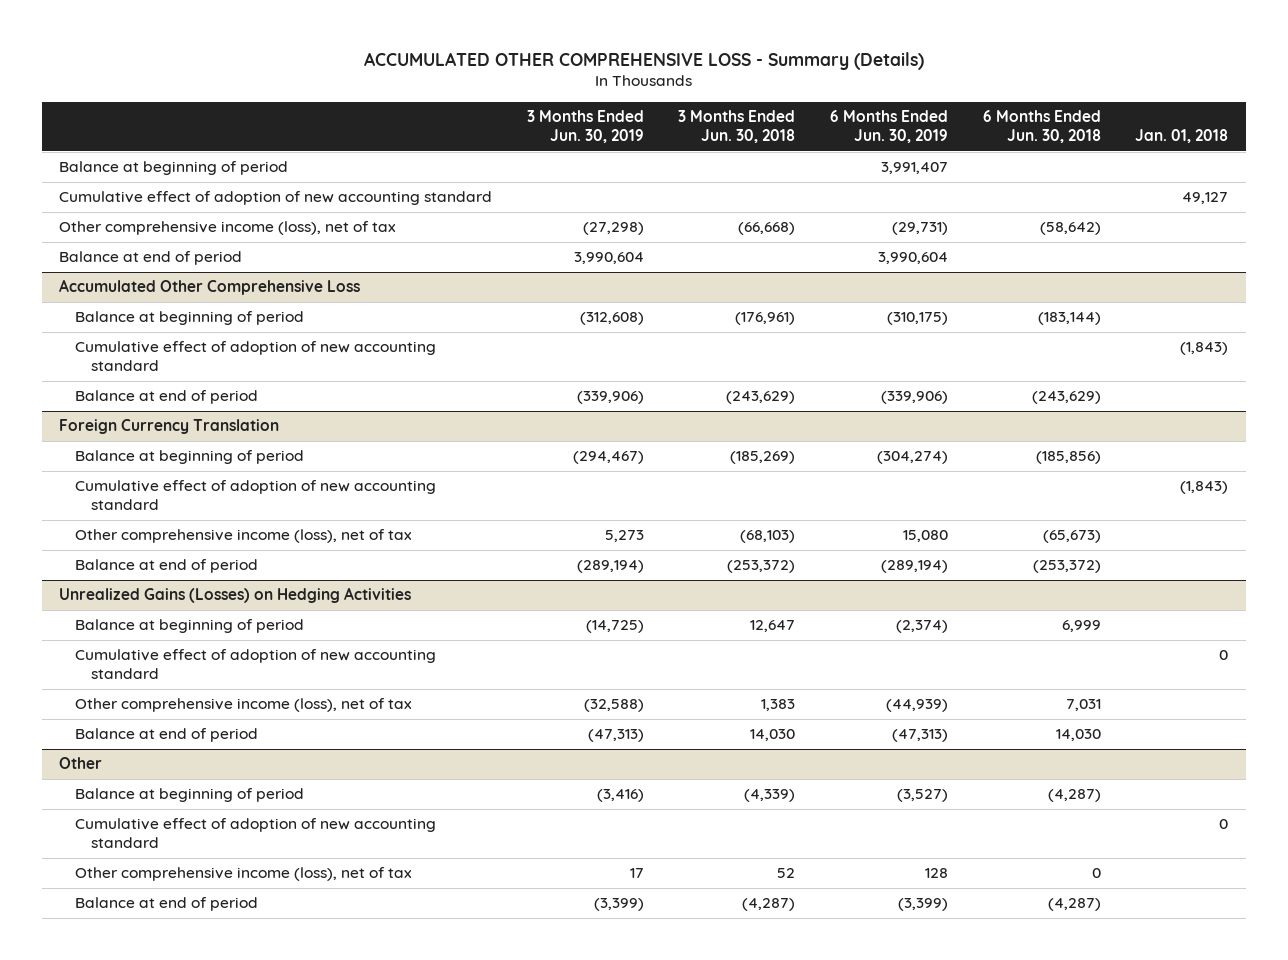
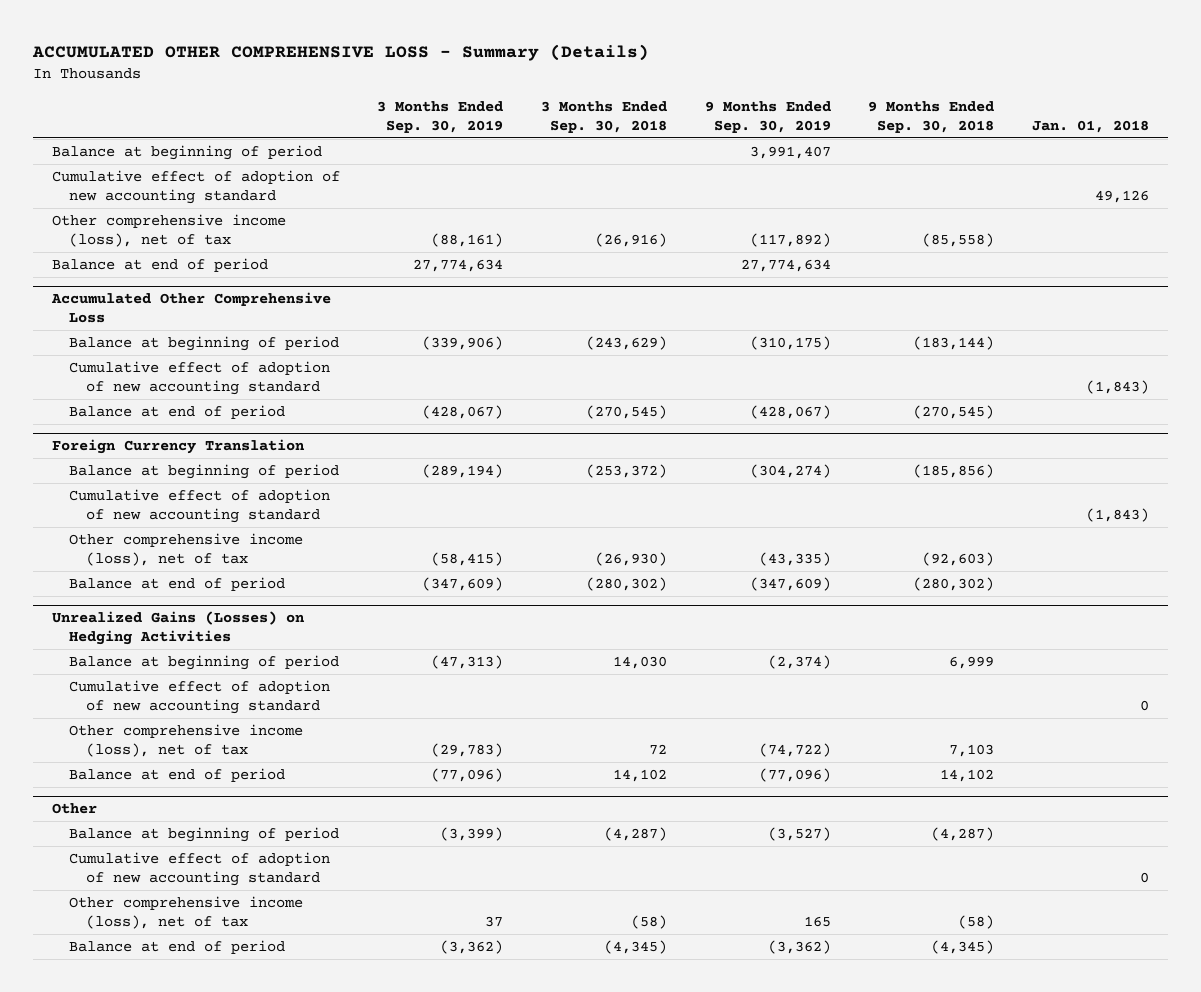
[526,110,644,144] 3 Months Ended Jun. 30, 2019 -> none
[678,110,796,144] 3 Months Ended Jun. 30, 2018 -> none
[830,110,949,144] 6 Months Ended Jun. 30, 2019 -> none
[982,110,1101,144] 6 Months Ended Jun. 30, 2018 -> none
none -> [377,101,504,133] 3 Months Ended Sep. 30, 2019
none -> [541,101,668,133] 3 Months Ended Sep. 30, 2018
none -> [704,101,831,133] 9 Months Ended Sep. 30, 2019
none -> [868,101,995,133] 9 Months Ended Sep. 30, 2018
[1182,192,1229,205] 49,127 -> [1095,189,1150,203] 49,126

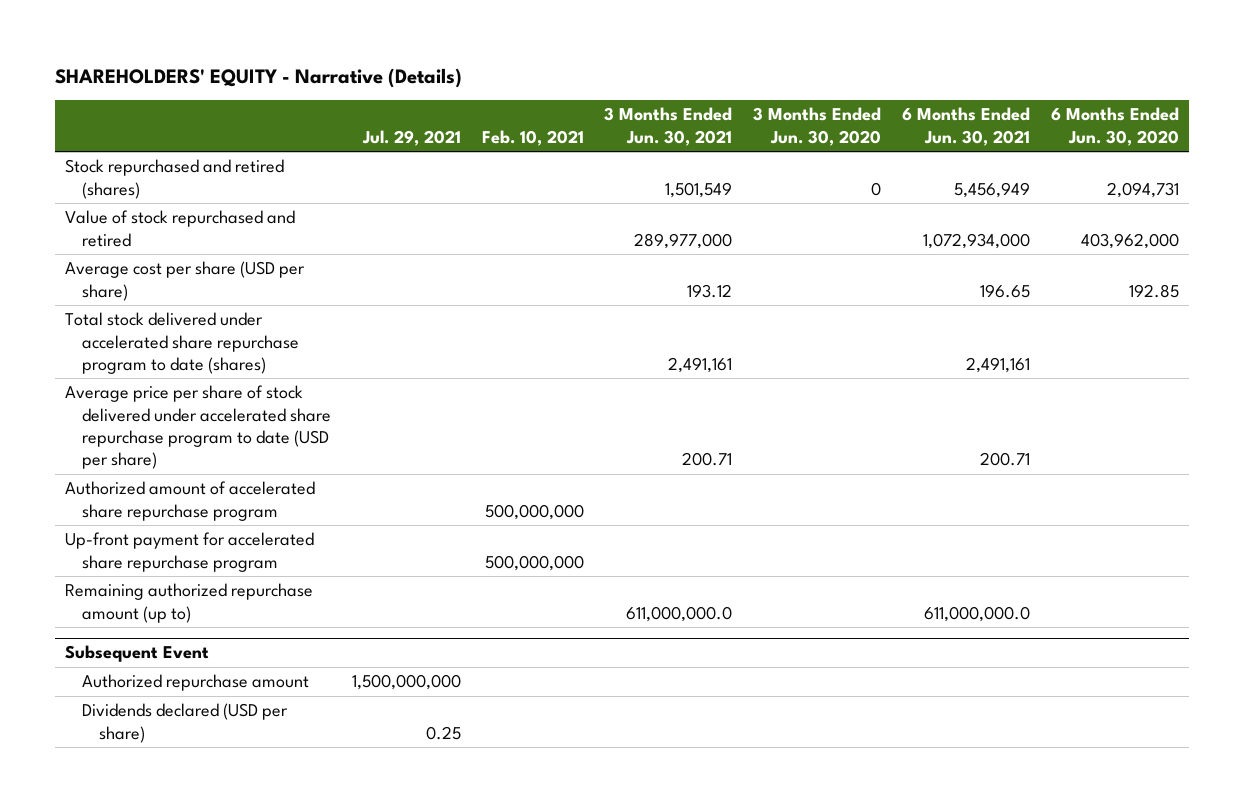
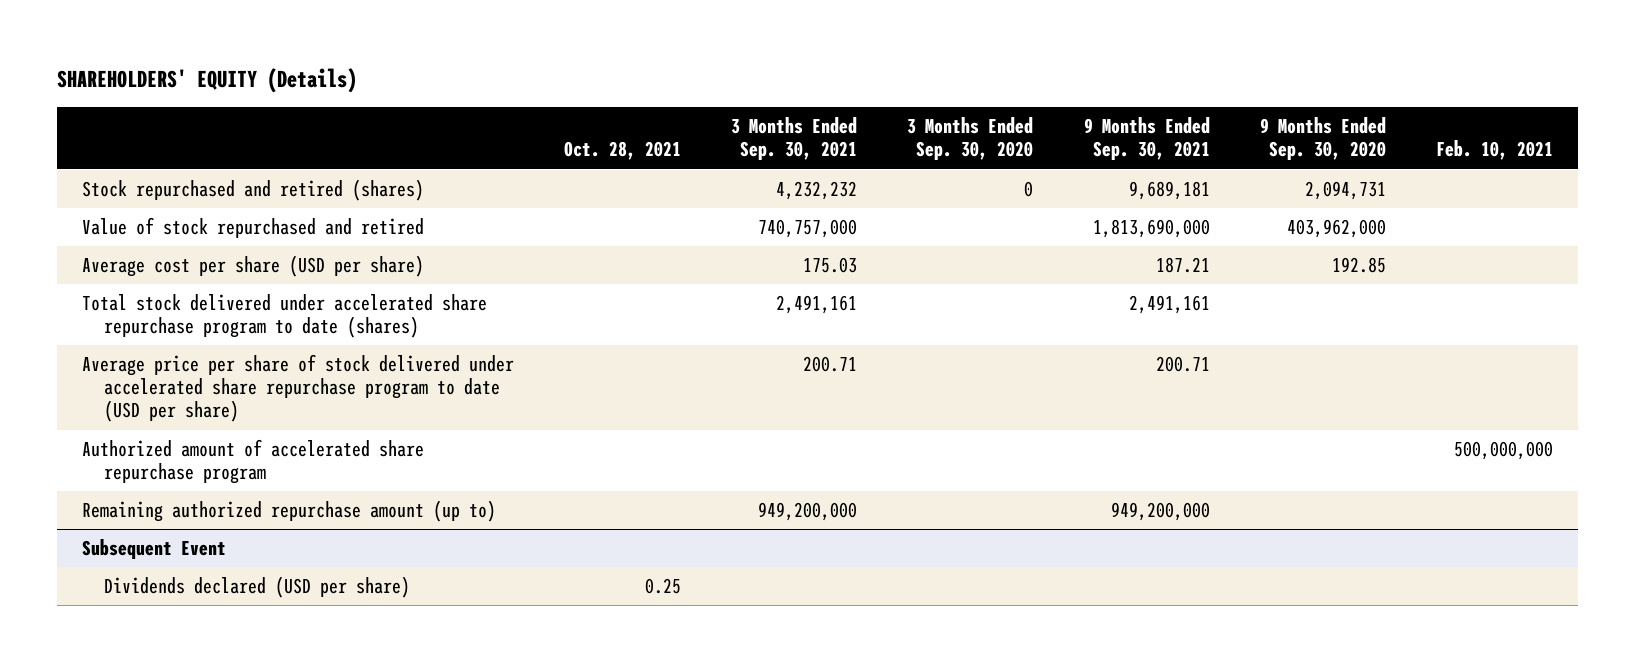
[54,67,462,88] SHAREHOLDERS' EQUITY - Narrative (Details) -> [56,68,357,94] SHAREHOLDERS' EQUITY (Details)
[361,129,461,146] Jul. 29, 2021 -> none
[604,107,733,146] 3 Months Ended Jun. 30, 2021 -> none
[753,107,882,146] 3 Months Ended Jun. 30, 2020 -> none
[901,107,1030,146] 6 Months Ended Jun. 30, 2021 -> none
[1050,107,1179,146] 6 Months Ended Jun. 30, 2020 -> none
none -> [563,141,681,161] Oct. 28, 2021
none -> [731,117,858,161] 3 Months Ended Sep. 30, 2021
none -> [907,117,1034,161] 3 Months Ended Sep. 30, 2020
none -> [1083,117,1210,161] 9 Months Ended Sep. 30, 2021
none -> [1259,117,1386,161] 9 Months Ended Sep. 30, 2020
[65,532,315,572] Up-front payment for accelerated share repurchase program -> none
[82,674,310,692] Authorized repurchase amount -> none

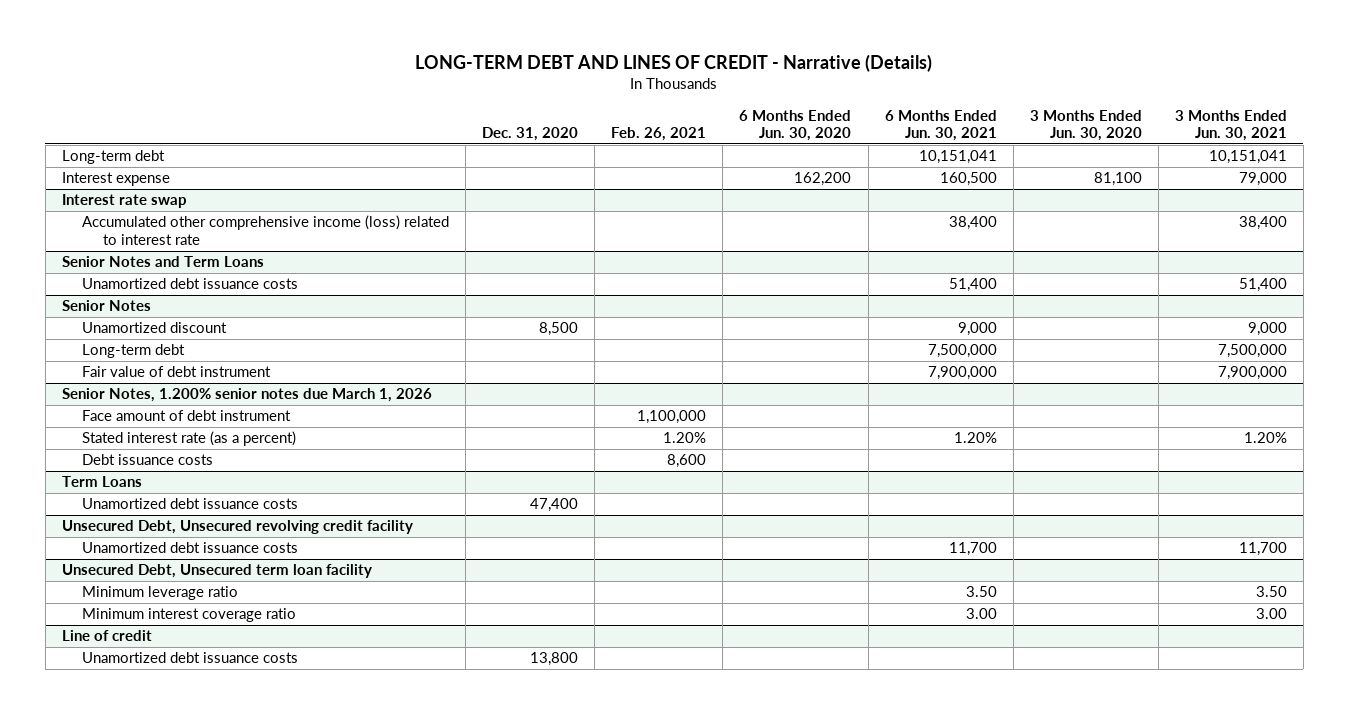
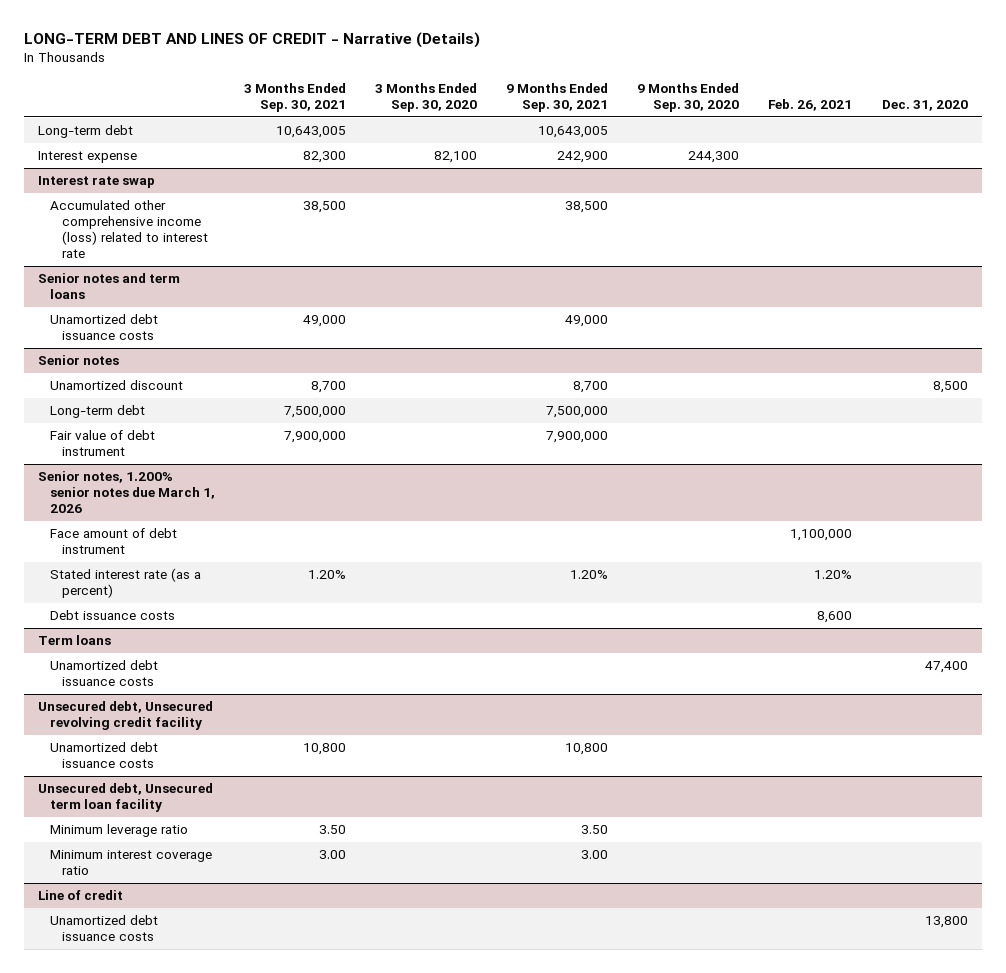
[739,109,852,142] 6 Months Ended Jun. 30, 2020 -> none
[884,109,997,142] 6 Months Ended Jun. 30, 2021 -> none
[1029,109,1142,142] 3 Months Ended Jun. 30, 2020 -> none
[1174,109,1287,142] 3 Months Ended Jun. 30, 2021 -> none
none -> [244,82,347,112] 3 Months Ended Sep. 30, 2021
none -> [375,82,478,112] 3 Months Ended Sep. 30, 2020
none -> [506,82,609,112] 9 Months Ended Sep. 30, 2021
none -> [637,82,740,112] 9 Months Ended Sep. 30, 2020
[61,256,264,268] Senior Notes and Term Loans -> [38,273,181,300] Senior notes and term loans
[61,300,151,312] Senior Notes -> [38,355,120,366] Senior notes
[61,388,432,403] Senior Notes, 1.200% senior notes due March 1, 2026 -> [38,471,216,514] Senior notes, 1.200% senior notes due March 1, 2026
[61,476,142,488] Term Loans -> [38,635,112,646] Term loans
[61,520,413,535] Unsecured Debt, Unsecured revolving credit facility -> [38,701,214,731] Unsecured debt, Unsecured revolving credit facility
[61,564,372,579] Unsecured Debt, Unsecured term loan facility -> [38,783,214,813] Unsecured debt, Unsecured term loan facility

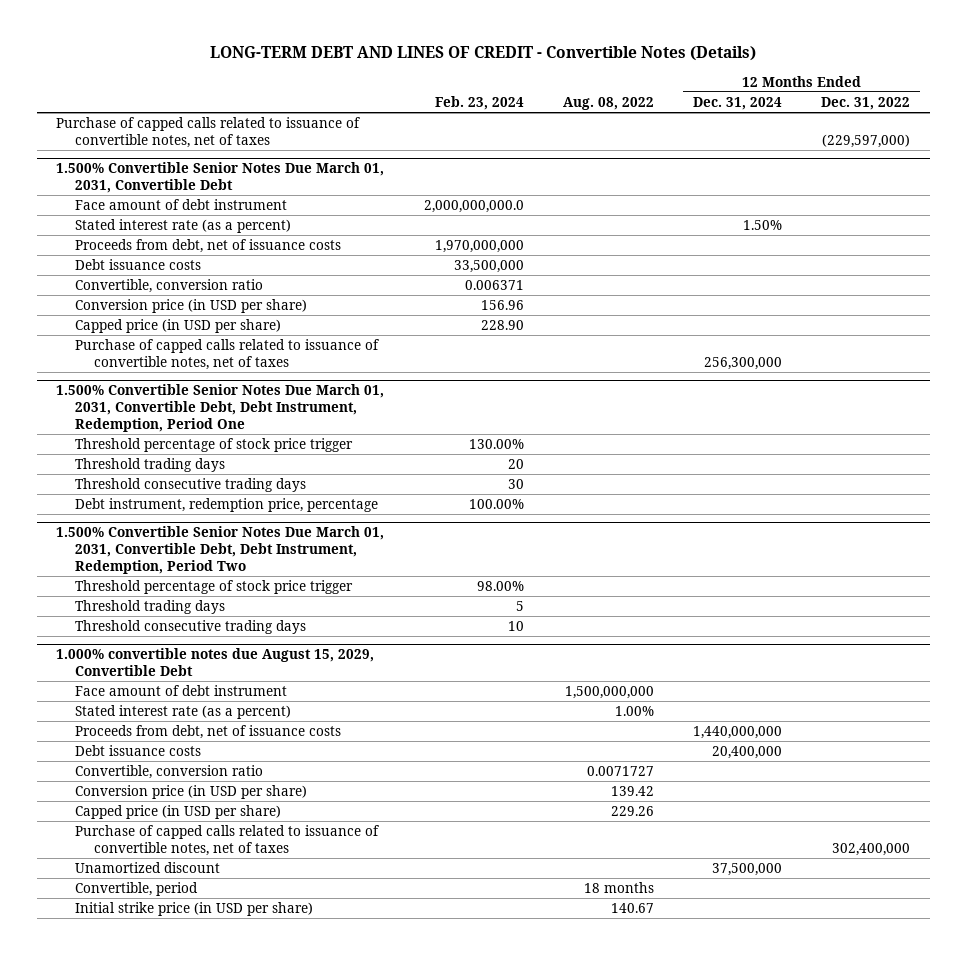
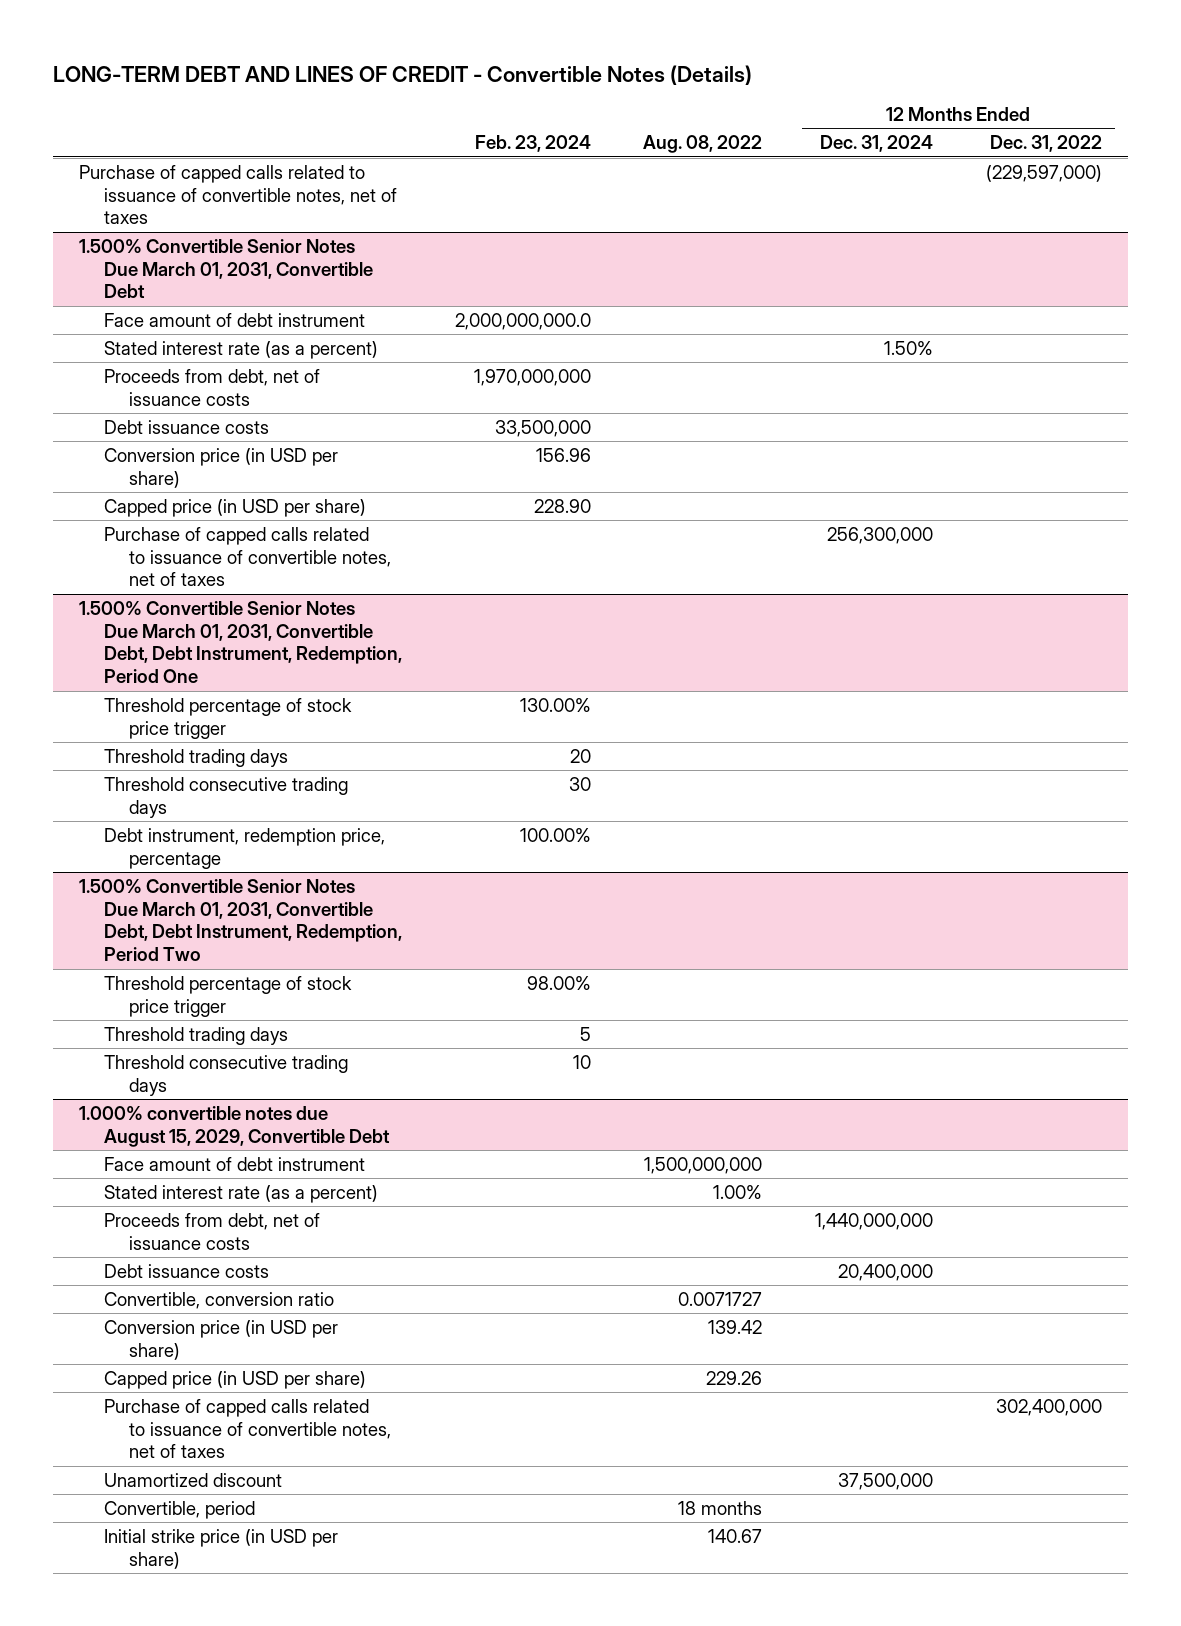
[75,279,264,294] Convertible, conversion ratio -> none

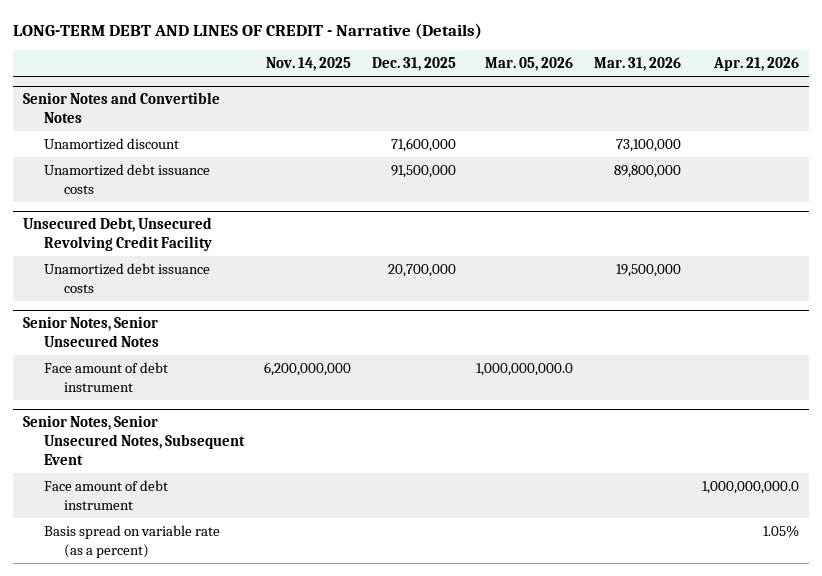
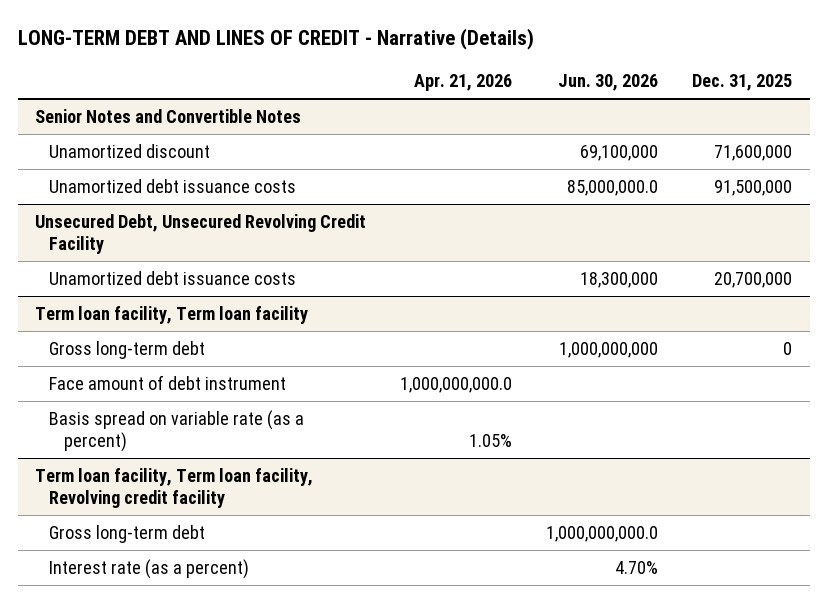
[266,57,352,72] Nov. 14, 2025 -> none
[485,57,574,72] Mar. 05, 2026 -> none
[594,57,682,72] Mar. 31, 2026 -> none
none -> [558,73,659,91] Jun. 30, 2026
[22,316,159,348] Senior Notes, Senior Unsecured Notes -> none
[43,361,168,392] Face amount of debt instrument -> none
[22,415,245,465] Senior Notes, Senior Unsecured Notes, Subsequent Event -> [34,305,308,324] Term loan facility, Term loan facility
none -> [49,340,206,359] Gross long-term debt
none -> [34,467,313,508] Term loan facility, Term loan facility, Revolving credit facility
none -> [49,524,206,543] Gross long-term debt
none -> [49,558,250,579] Interest rate (as a percent)

